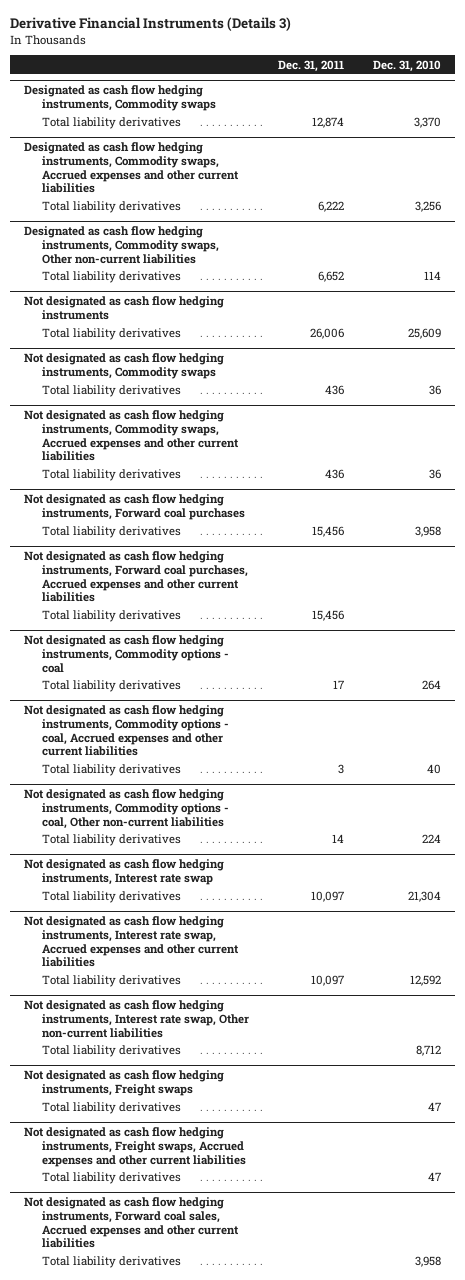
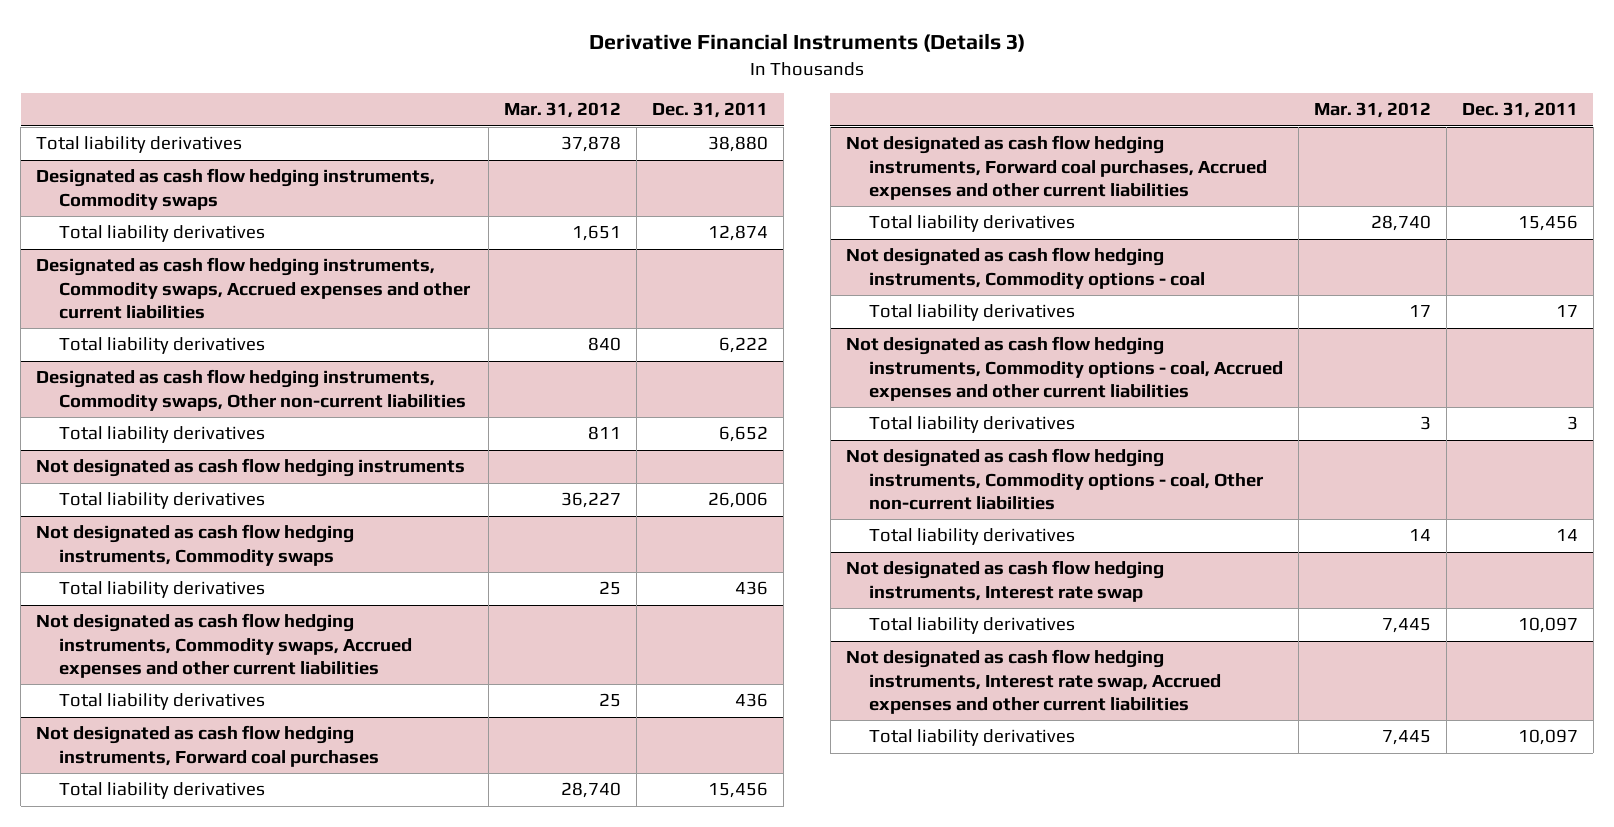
[372,59,441,72] Dec. 31, 2010 -> none
none -> [504,102,622,119] Mar. 31, 2012
none -> [36,136,243,154] Total liability derivatives
[24,1000,249,1038] Not designated as cash flow hedging instruments, Interest rate swap, Other non-current liabilities -> none
[41,1045,181,1058] Total liability derivatives -> none
[24,1070,225,1096] Not designated as cash flow hedging instruments, Freight swaps -> none
[41,1102,181,1115] Total liability derivatives -> none
[24,1127,246,1167] Not designated as cash flow hedging instruments, Freight swaps, Accrued expenses and other current liabilities -> none
[41,1172,181,1185] Total liability derivatives -> none
[24,1197,239,1249] Not designated as cash flow hedging instruments, Forward coal sales, Accrued expenses and other current liabilities -> none
[41,1256,181,1269] Total liability derivatives -> none

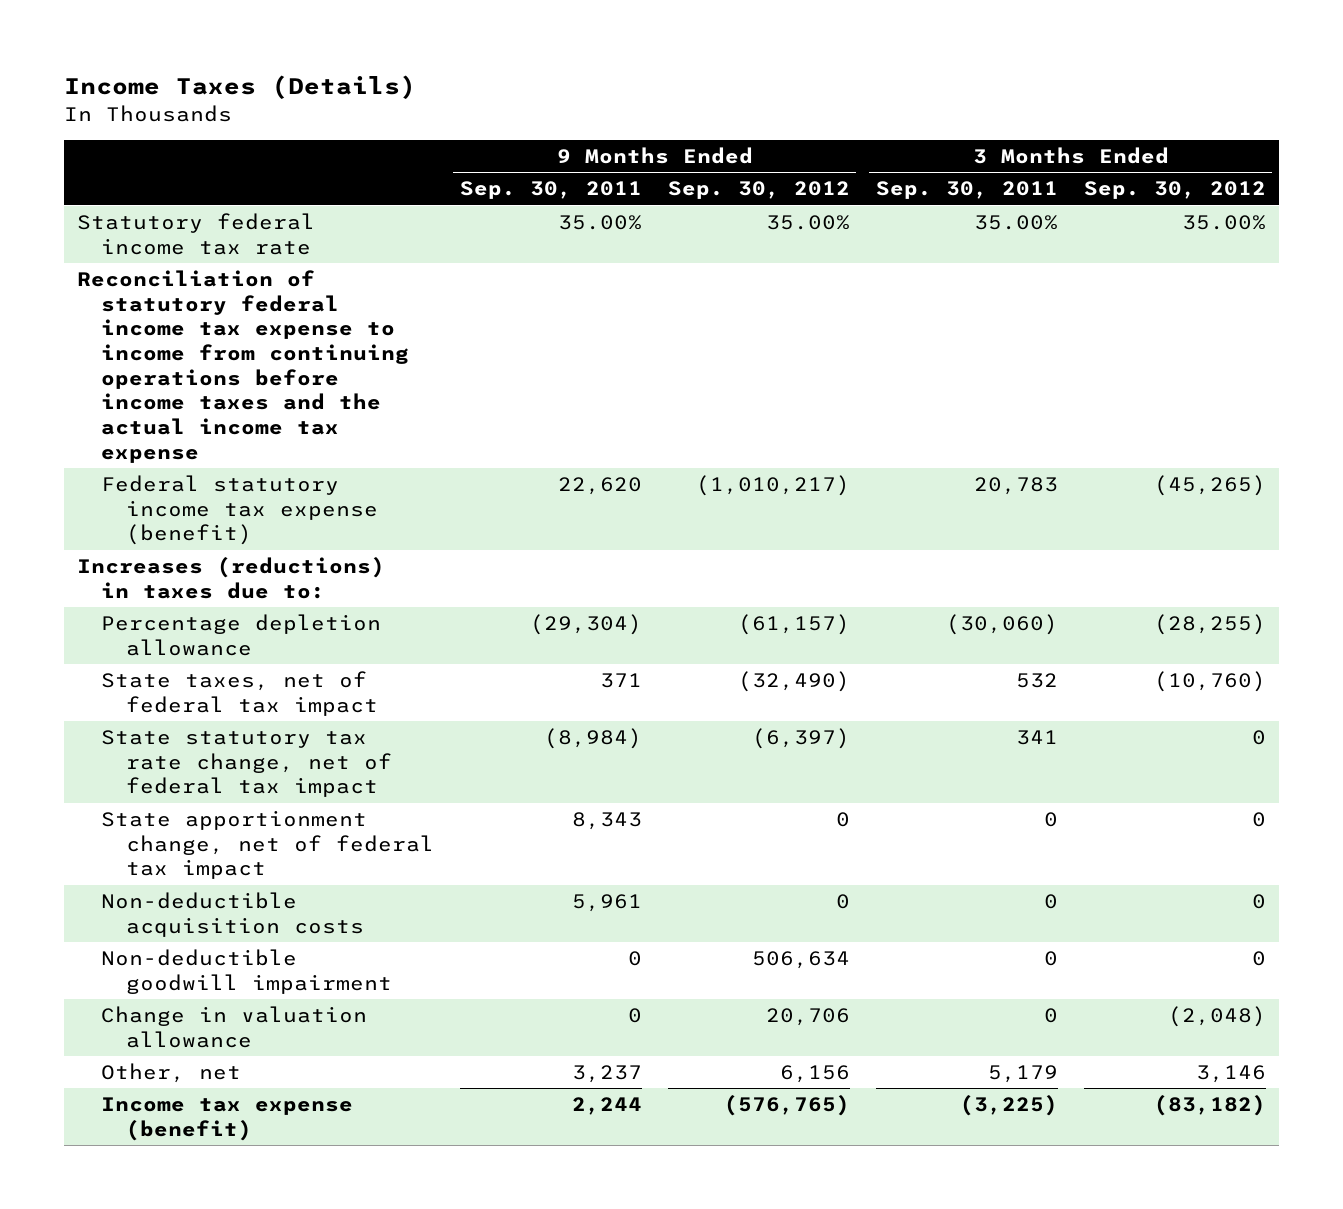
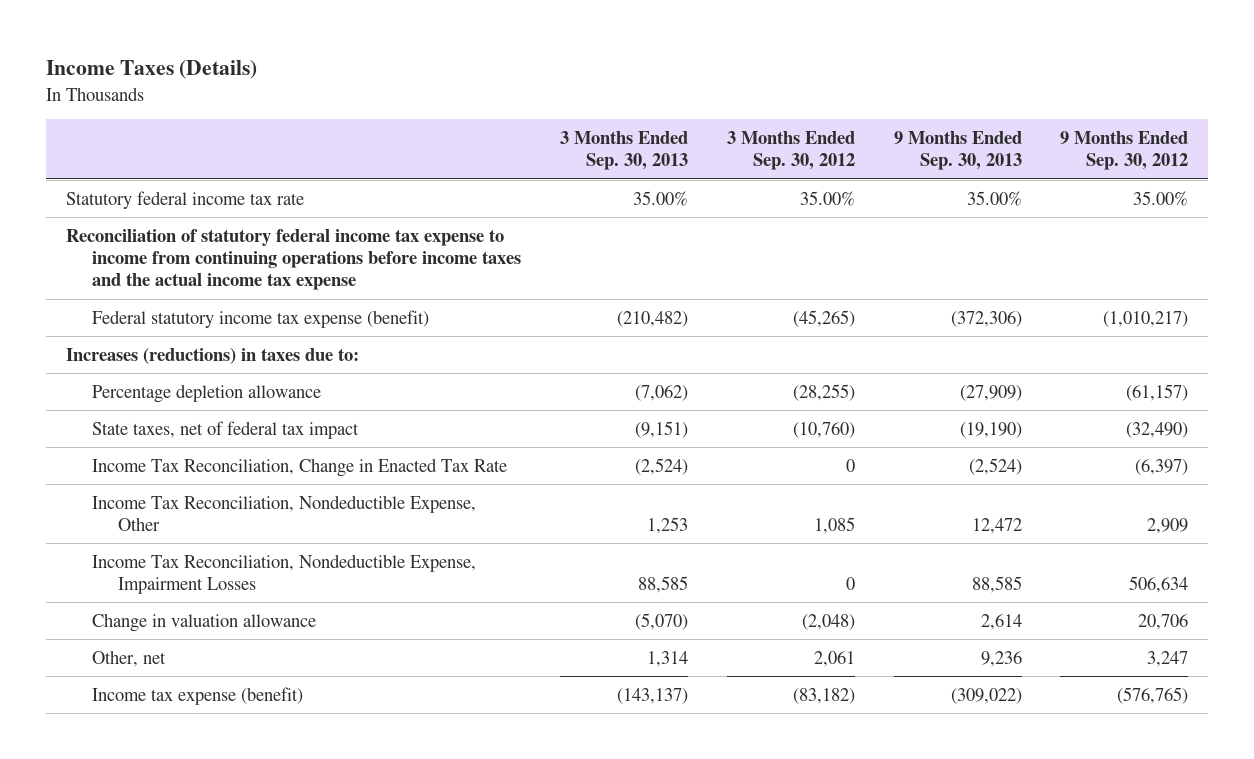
[459,181,642,200] Sep. 30, 2011 -> none
[875,181,1058,200] Sep. 30, 2011 -> none
none -> [559,130,688,171] 3 Months Ended Sep. 30, 2013
none -> [893,130,1022,171] 9 Months Ended Sep. 30, 2013
[101,809,434,880] State apportionment change, net of federal tax impact -> none
[101,891,364,937] Non-deductible acquisition costs -> none
[101,729,392,798] State statutory tax rate change, net of federal tax impact -> [92,457,508,477] Income Tax Reconciliation, Change in Enacted Tax Rate
none -> [92,494,477,532] Income Tax Reconciliation, Nondeductible Expense, Other
[101,948,392,994] Non-deductible goodwill impairment -> [92,553,477,595] Income Tax Reconciliation, Nondeductible Expense, Impairment Losses
[779,1064,850,1083] 6,156 -> [1147,650,1189,667] 3,247
[1195,1064,1266,1083] 3,146 -> [813,650,855,667] 2,061

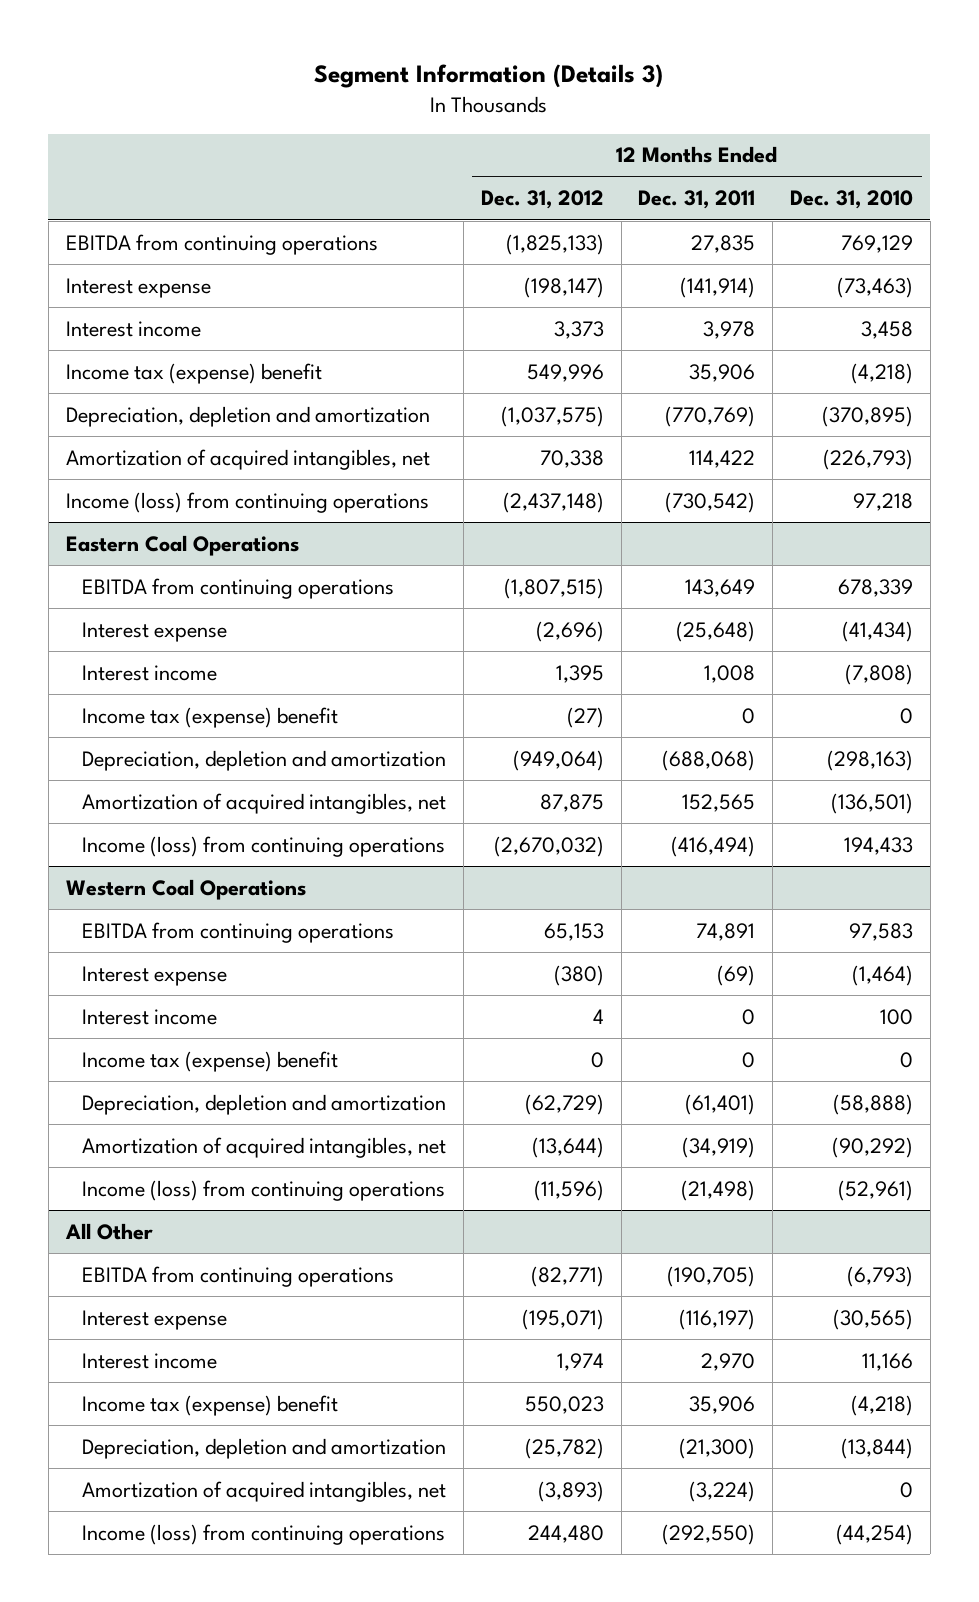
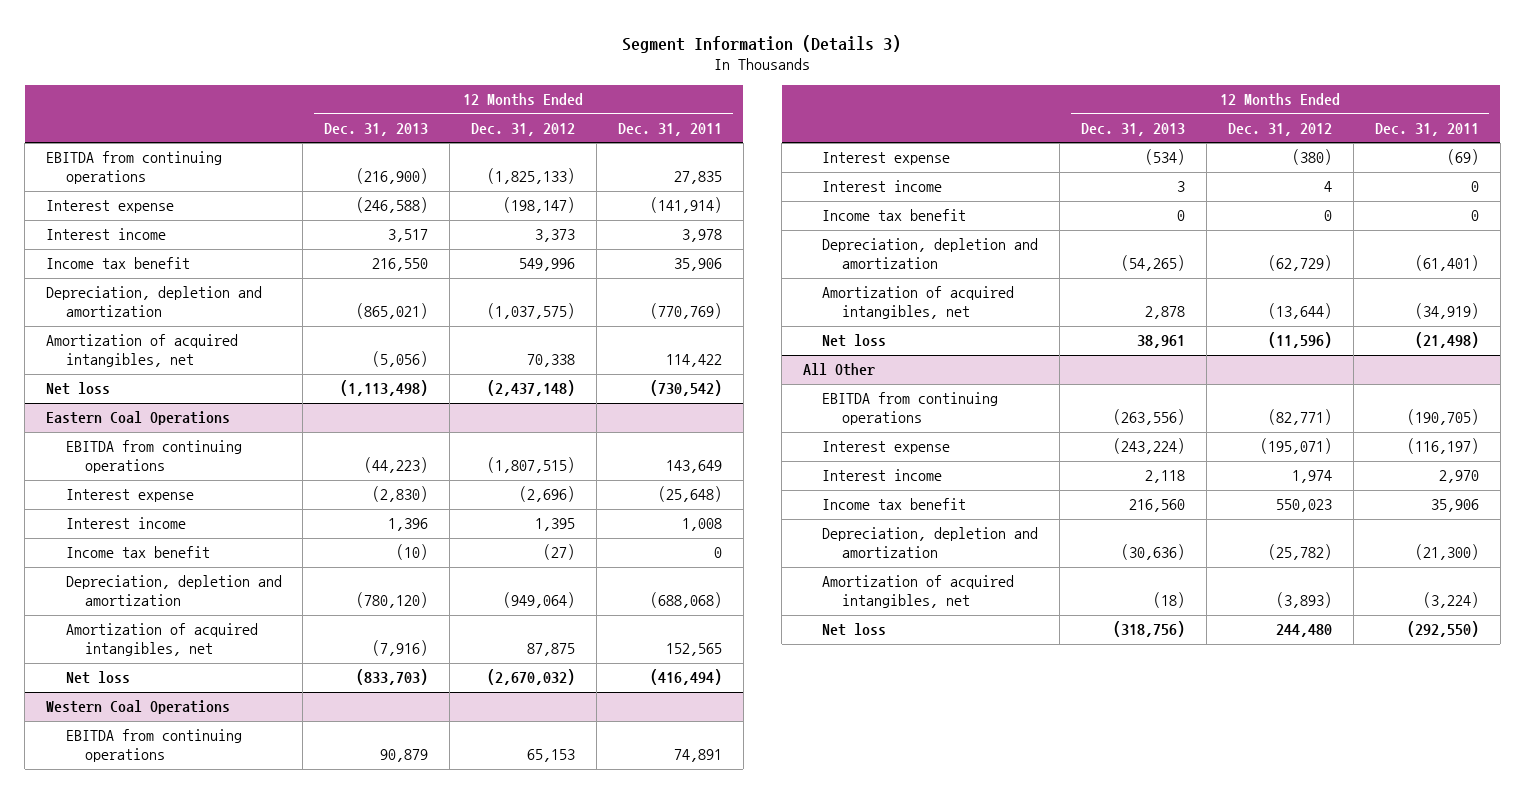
[790,190,914,210] Dec. 31, 2010 -> none
none -> [324,122,429,136] Dec. 31, 2013
[65,362,322,384] Income tax (expense) benefit -> [46,257,191,270] Income tax benefit
[65,491,429,513] Income (loss) from continuing operations -> [46,382,111,396] Net loss
[82,706,339,728] Income tax (expense) benefit -> [65,546,210,559] Income tax benefit
[82,835,446,857] Income (loss) from continuing operations -> [65,671,130,685] Net loss
[82,1050,339,1072] Income tax (expense) benefit -> [822,209,967,222] Income tax benefit
[82,1179,446,1201] Income (loss) from continuing operations -> [822,334,887,348] Net loss
[82,1394,339,1416] Income tax (expense) benefit -> [822,498,967,511] Income tax benefit
[82,1523,446,1545] Income (loss) from continuing operations -> [822,623,887,637] Net loss

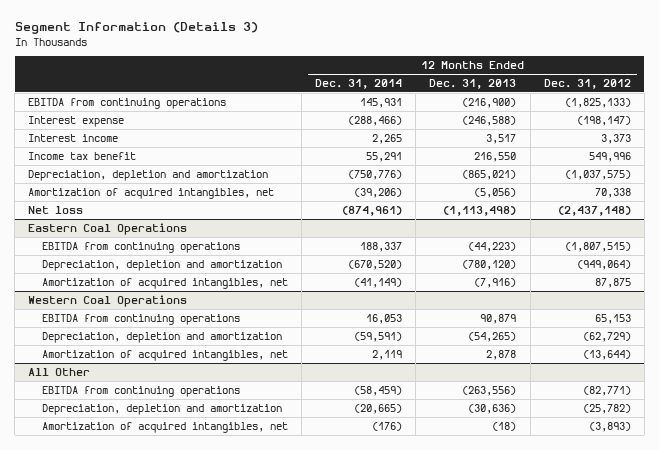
[617,122,722,136] Dec. 31, 2011 -> none
none -> [315,78,403,89] Dec. 31, 2014
[65,489,194,503] Interest expense -> none
[65,517,186,530] Interest income -> none
[65,546,210,559] Income tax benefit -> none
[65,671,130,685] Net loss -> none
[822,152,951,166] Interest expense -> none
[822,180,943,193] Interest income -> none
[822,209,967,222] Income tax benefit -> none
[822,334,887,348] Net loss -> none
[822,441,951,455] Interest expense -> none
[822,469,943,482] Interest income -> none
[822,498,967,511] Income tax benefit -> none
[822,623,887,637] Net loss -> none

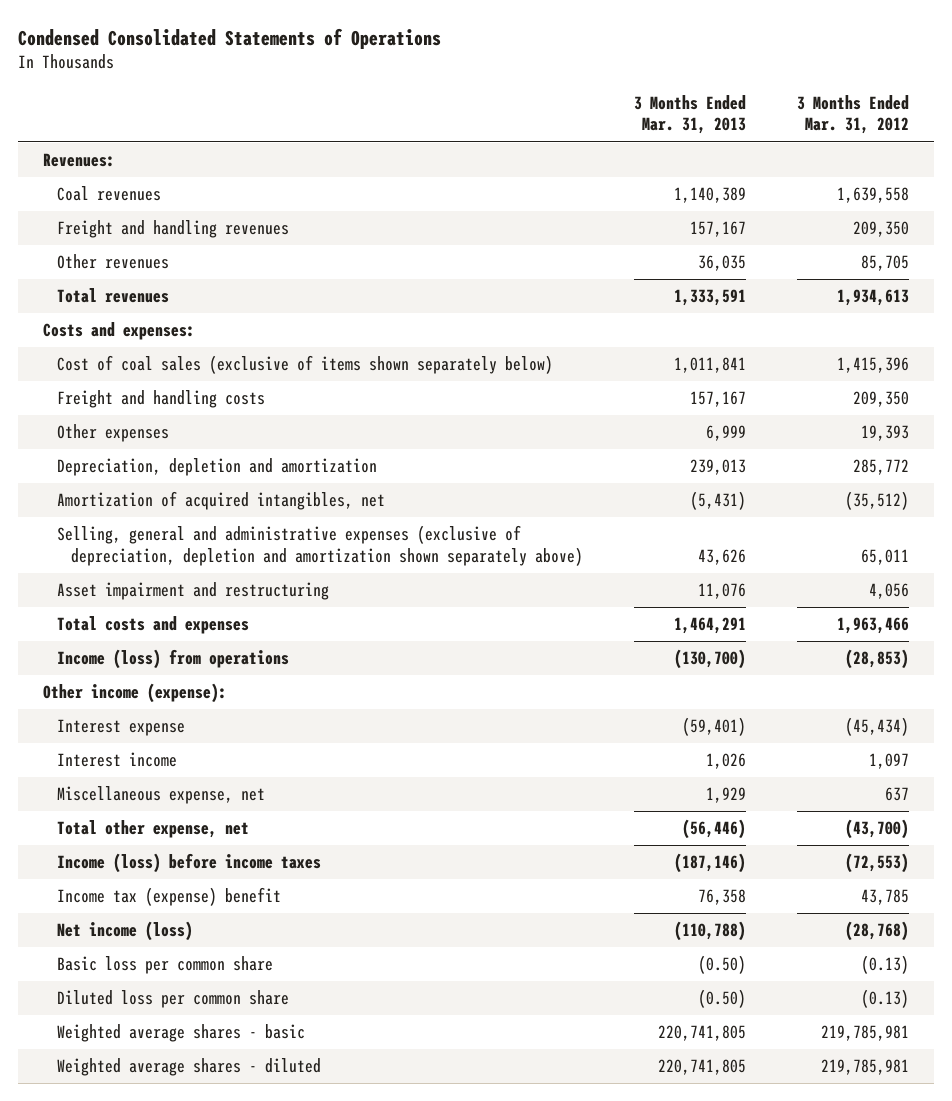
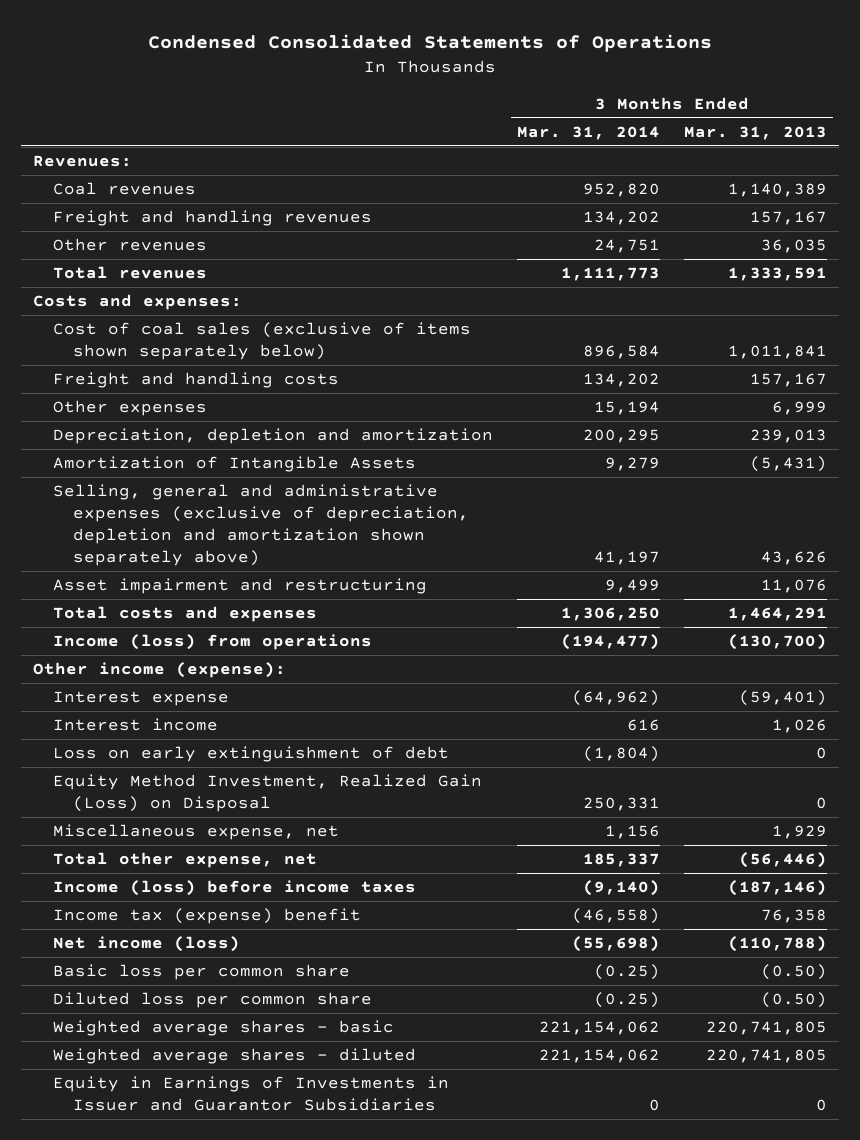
[796,94,909,135] 3 Months Ended Mar. 31, 2012 -> none
none -> [516,125,660,140] Mar. 31, 2014
[57,491,386,511] Amortization of acquired intangibles, net -> [52,456,416,473] Amortization of Intangible Assets
none -> [52,746,449,763] Loss on early extinguishment of debt
none -> [52,774,482,813] Equity Method Investment, Realized Gain (Loss) on Disposal
none -> [52,1076,449,1112] Equity in Earnings of Investments in Issuer and Guarantor Subsidiaries

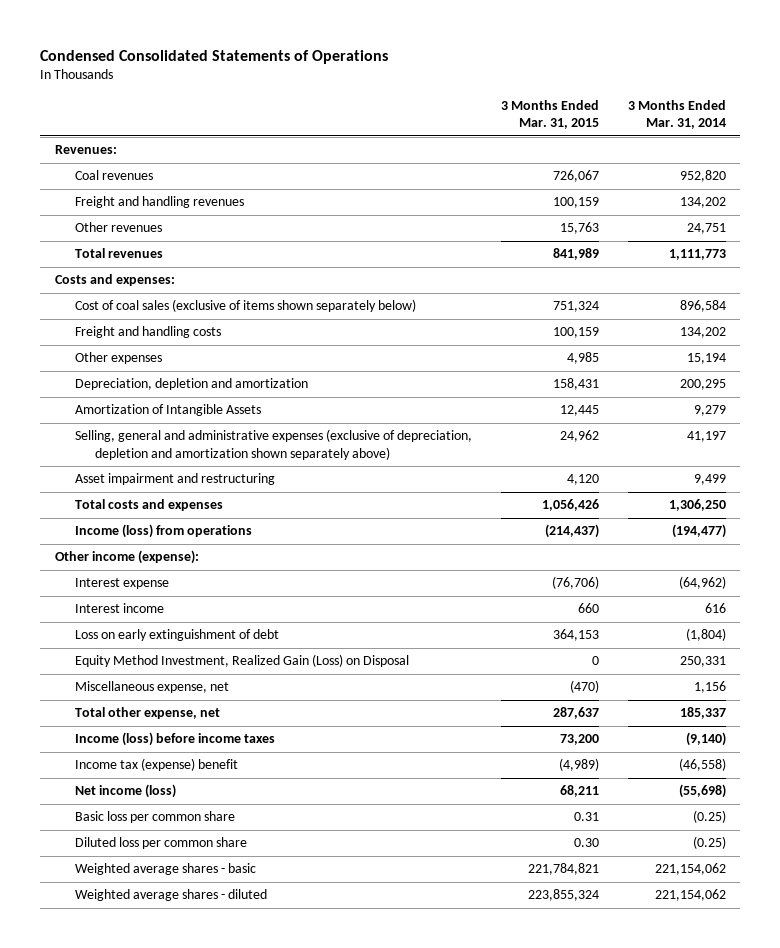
[683,125,827,140] Mar. 31, 2013 -> none
none -> [500,99,599,130] 3 Months Ended Mar. 31, 2015
[52,1076,449,1112] Equity in Earnings of Investments in Issuer and Guarantor Subsidiaries -> none

